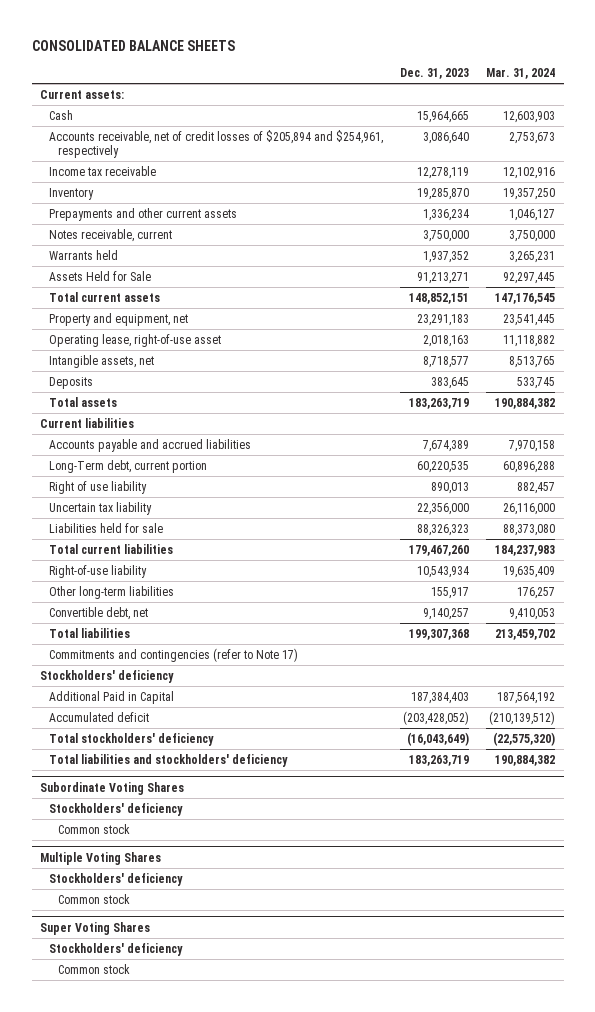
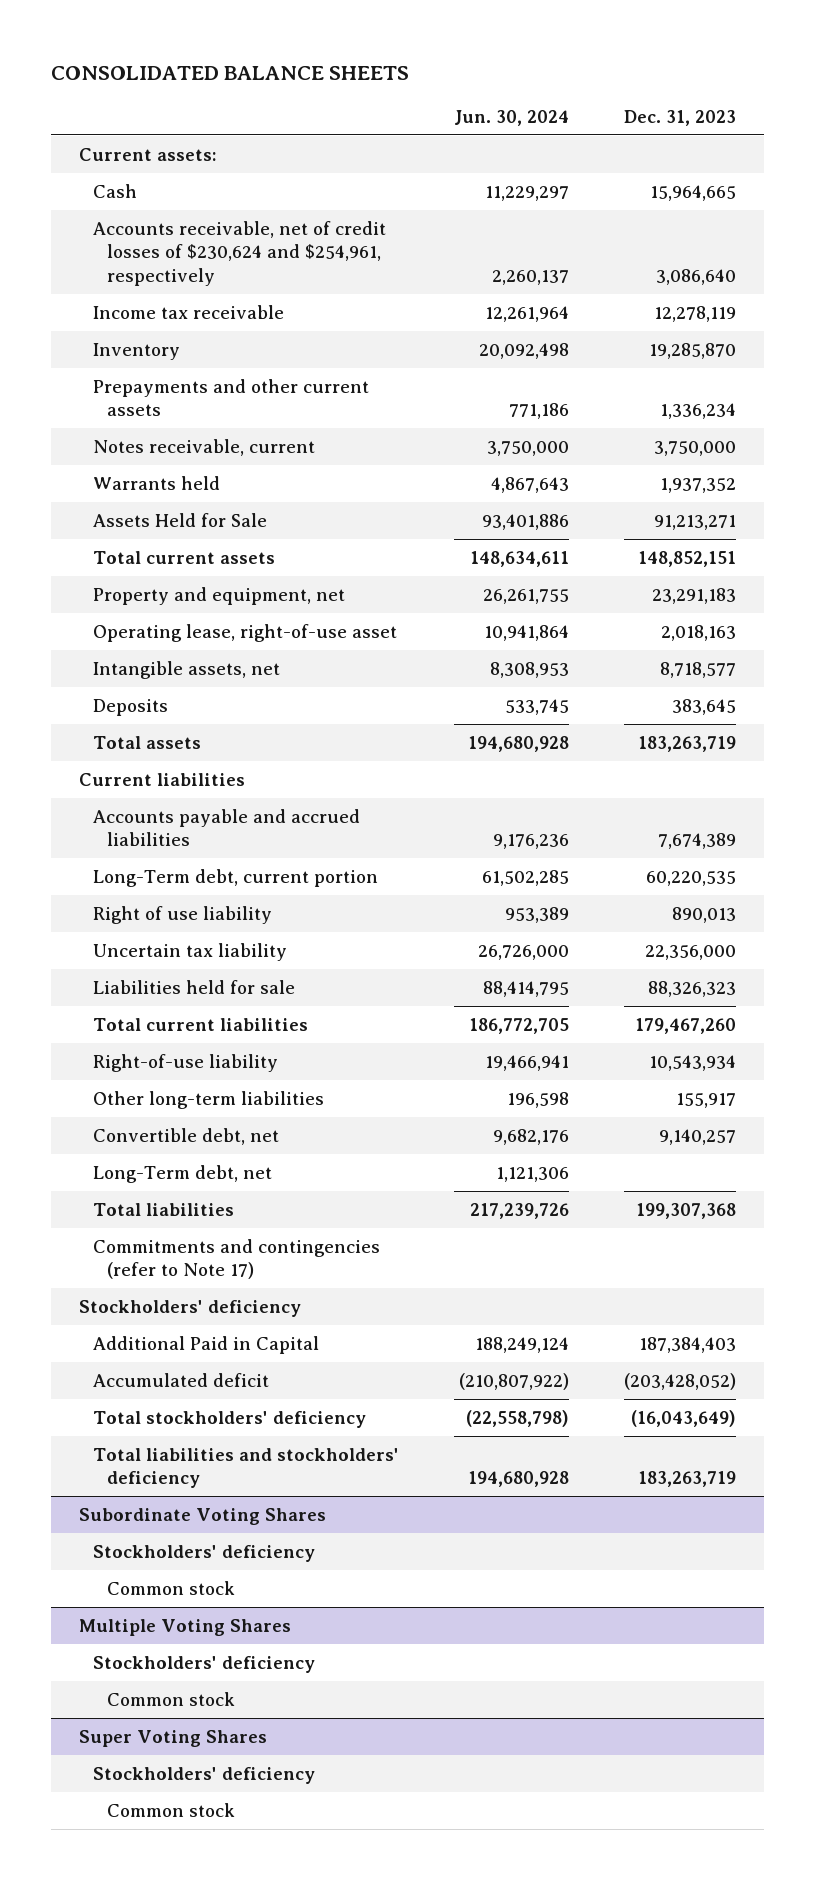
[486,68,556,80] Mar. 31, 2024 -> none
none -> [454,109,570,126] Jun. 30, 2024
[49,129,384,158] Accounts receivable, net of credit losses of $205,894 and $254,961, respectively -> [92,220,386,287] Accounts receivable, net of credit losses of $230,624 and $254,961, respectively
none -> [92,1164,272,1183] Long-Term debt, net

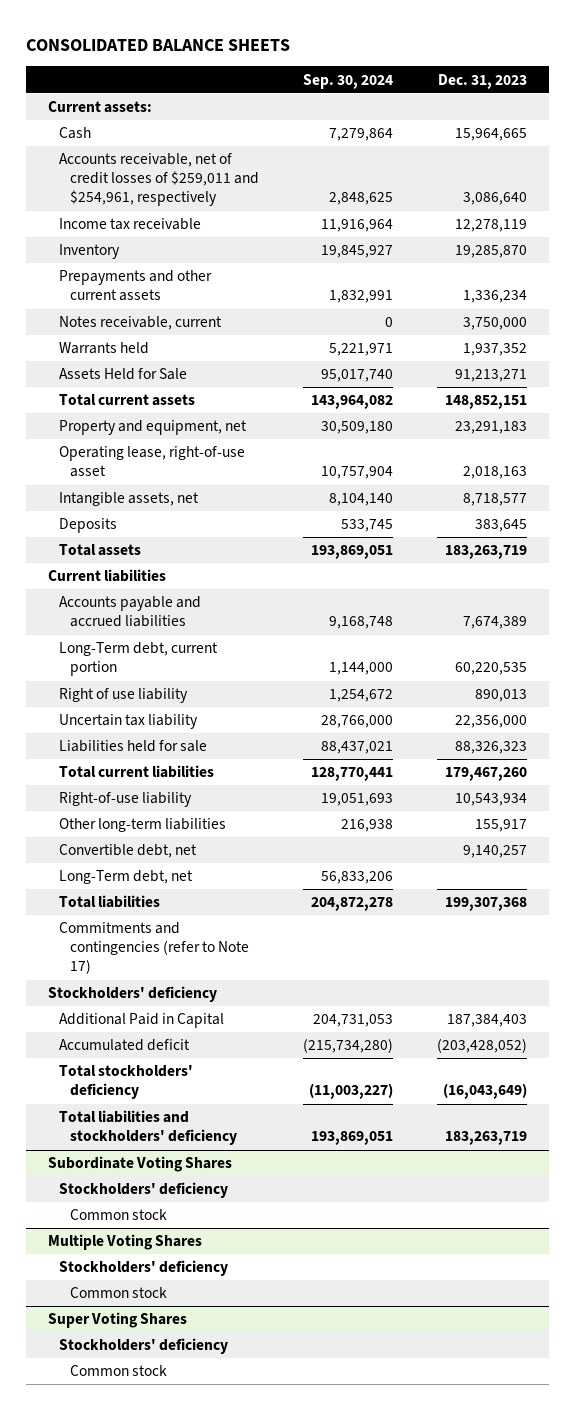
[454,109,570,126] Jun. 30, 2024 -> none
none -> [303,73,394,89] Sep. 30, 2024
[92,220,386,287] Accounts receivable, net of credit losses of $230,624 and $254,961, respectively -> [59,153,260,207] Accounts receivable, net of credit losses of $259,011 and $254,961, respectively

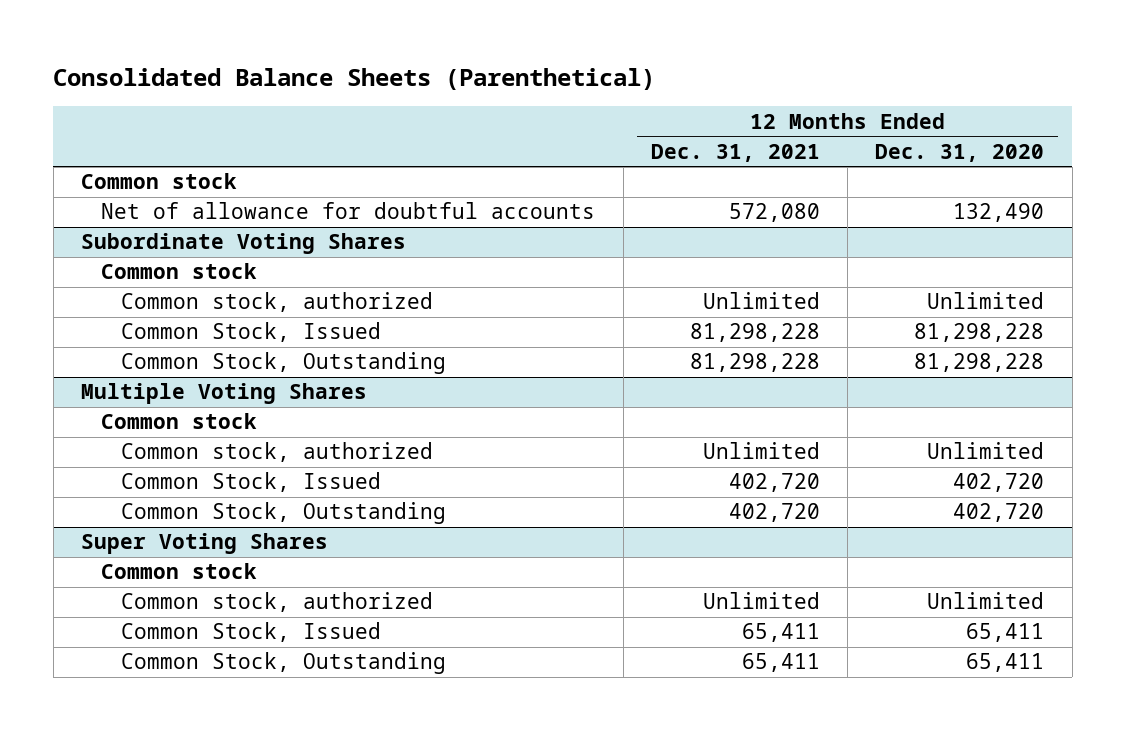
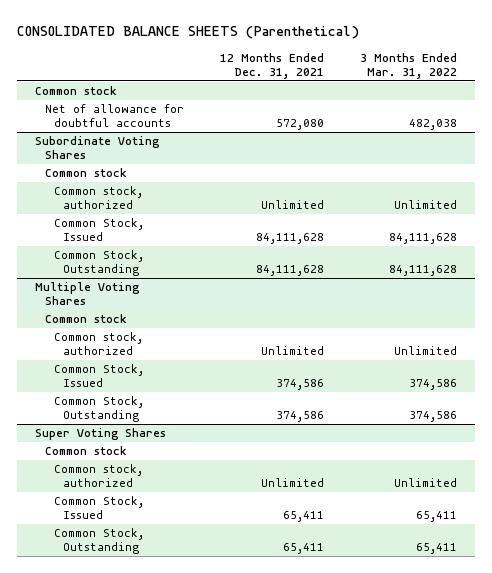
[53,67,656,90] Consolidated Balance Sheets (Parenthetical) -> [17,26,360,40] CONSOLIDATED BALANCE SHEETS (Parenthetical)
[875,143,1045,162] Dec. 31, 2020 -> none
none -> [359,52,457,80] 3 Months Ended Mar. 31, 2022
[689,323,820,343] 81,298,228 -> [255,233,324,245] 84,111,628
[689,353,820,373] 81,298,228 -> [255,265,324,277] 84,111,628
[728,473,820,493] 402,720 -> [275,379,324,391] 374,586
[728,503,820,523] 402,720 -> [275,411,324,423] 374,586

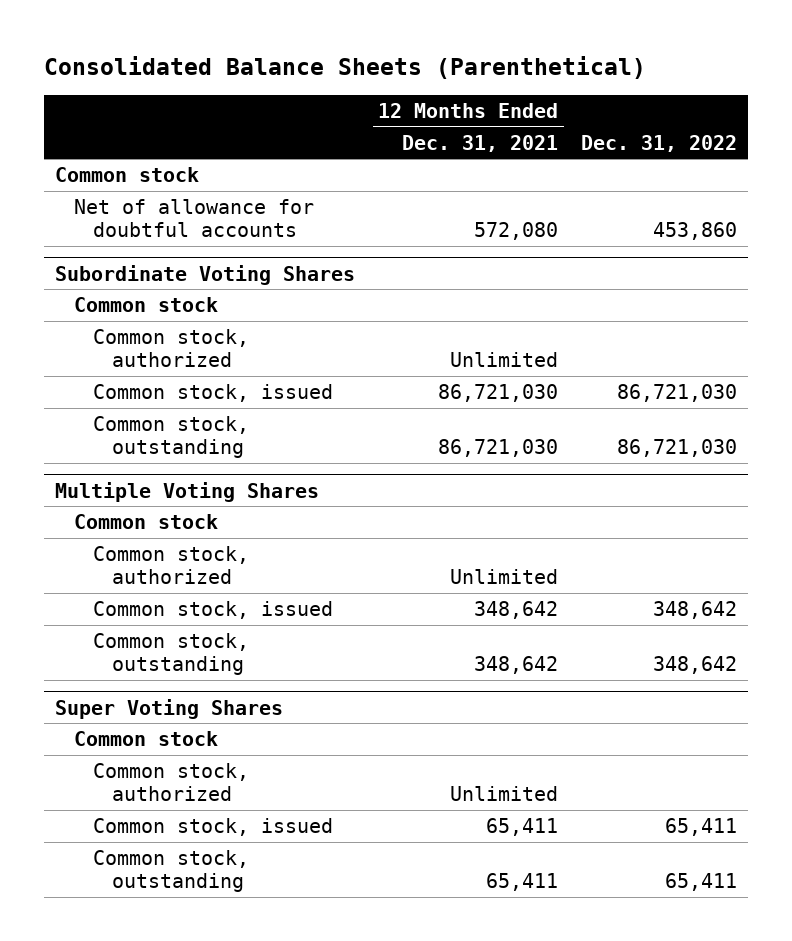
[17,26,360,40] CONSOLIDATED BALANCE SHEETS (Parenthetical) -> [44,56,647,80] Consolidated Balance Sheets (Parenthetical)
[359,52,457,80] 3 Months Ended Mar. 31, 2022 -> none
none -> [580,134,737,152] Dec. 31, 2022
[53,218,144,242] Common Stock, Issued -> [93,384,334,403] Common stock, issued
[255,233,324,245] 84,111,628 -> [438,384,559,403] 86,721,030
[53,250,144,277] Common Stock, Outstanding -> [93,416,250,459] Common stock, outstanding
[255,265,324,277] 84,111,628 -> [438,439,559,458] 86,721,030
[53,364,144,388] Common Stock, Issued -> [93,601,334,620] Common stock, issued
[275,379,324,391] 374,586 -> [474,601,559,620] 348,642
[53,396,144,423] Common Stock, Outstanding -> [93,633,250,676] Common stock, outstanding
[275,411,324,423] 374,586 -> [474,656,559,675] 348,642
[53,496,144,520] Common Stock, Issued -> [93,818,334,837] Common stock, issued
[53,528,144,555] Common Stock, Outstanding -> [93,850,250,893] Common stock, outstanding

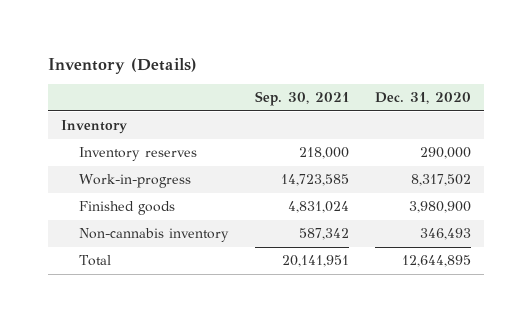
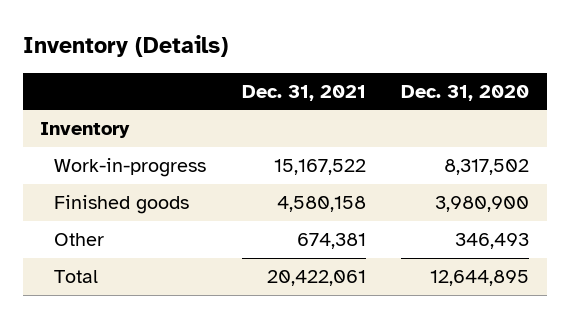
[255,91,350,107] Sep. 30, 2021 -> none
none -> [241,84,366,101] Dec. 31, 2021
[79,147,198,162] Inventory reserves -> none
[79,228,230,243] Non-cannabis inventory -> [54,232,105,246] Other

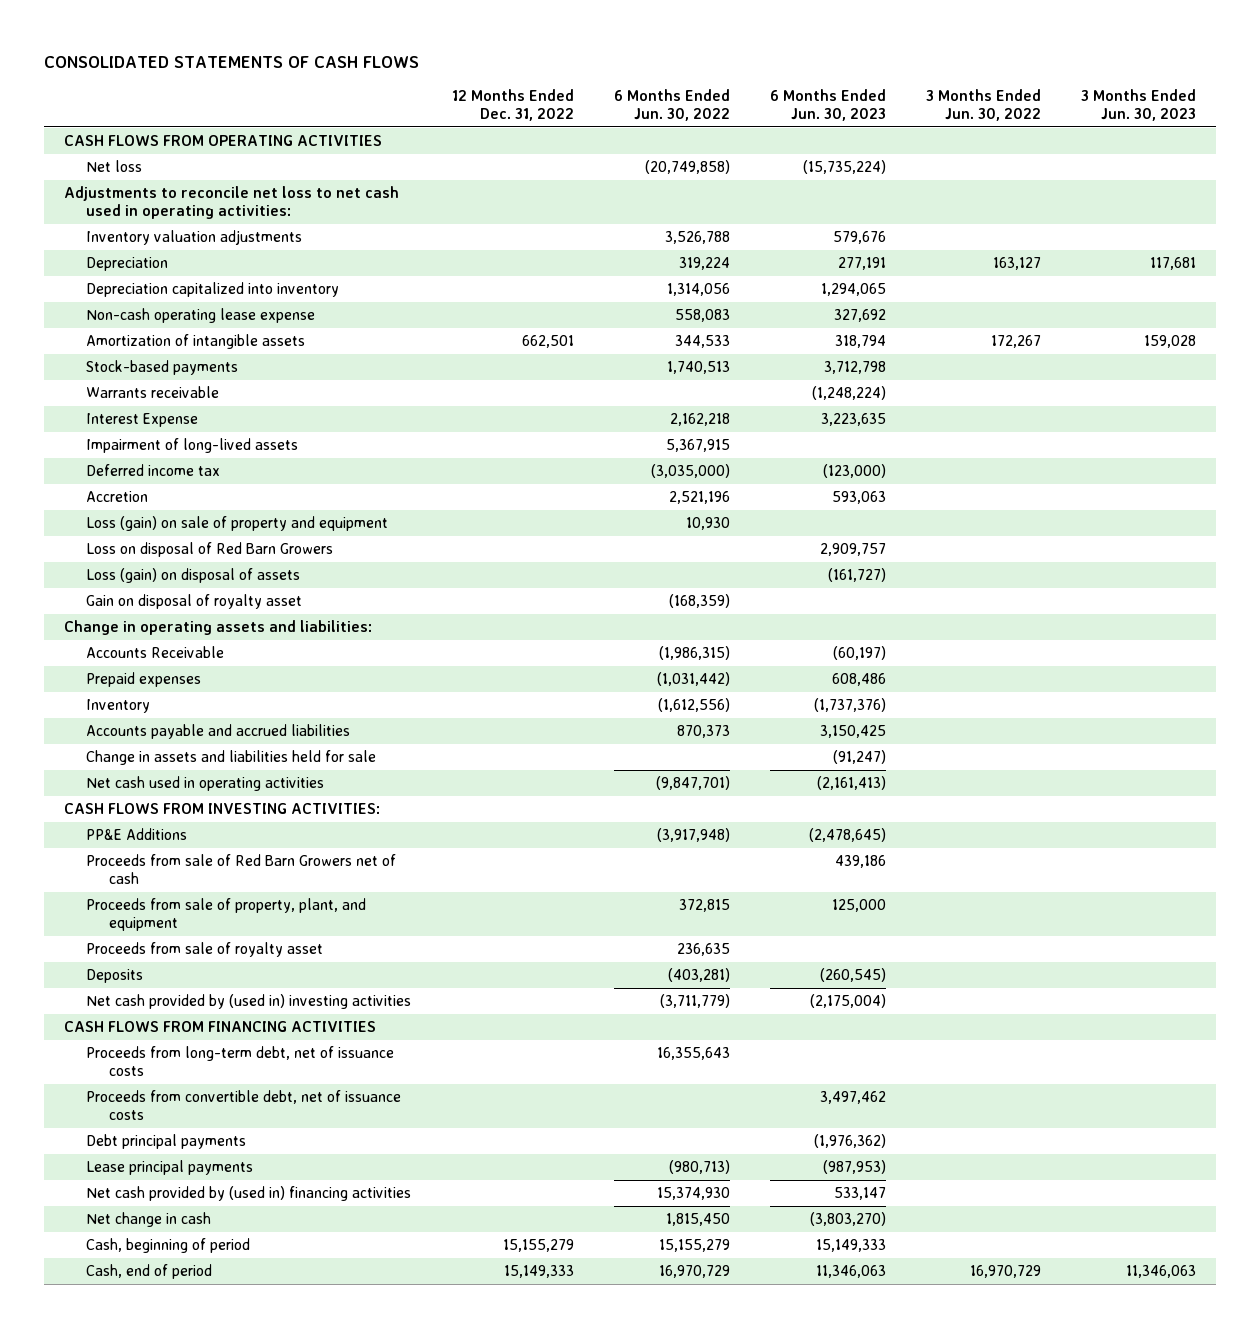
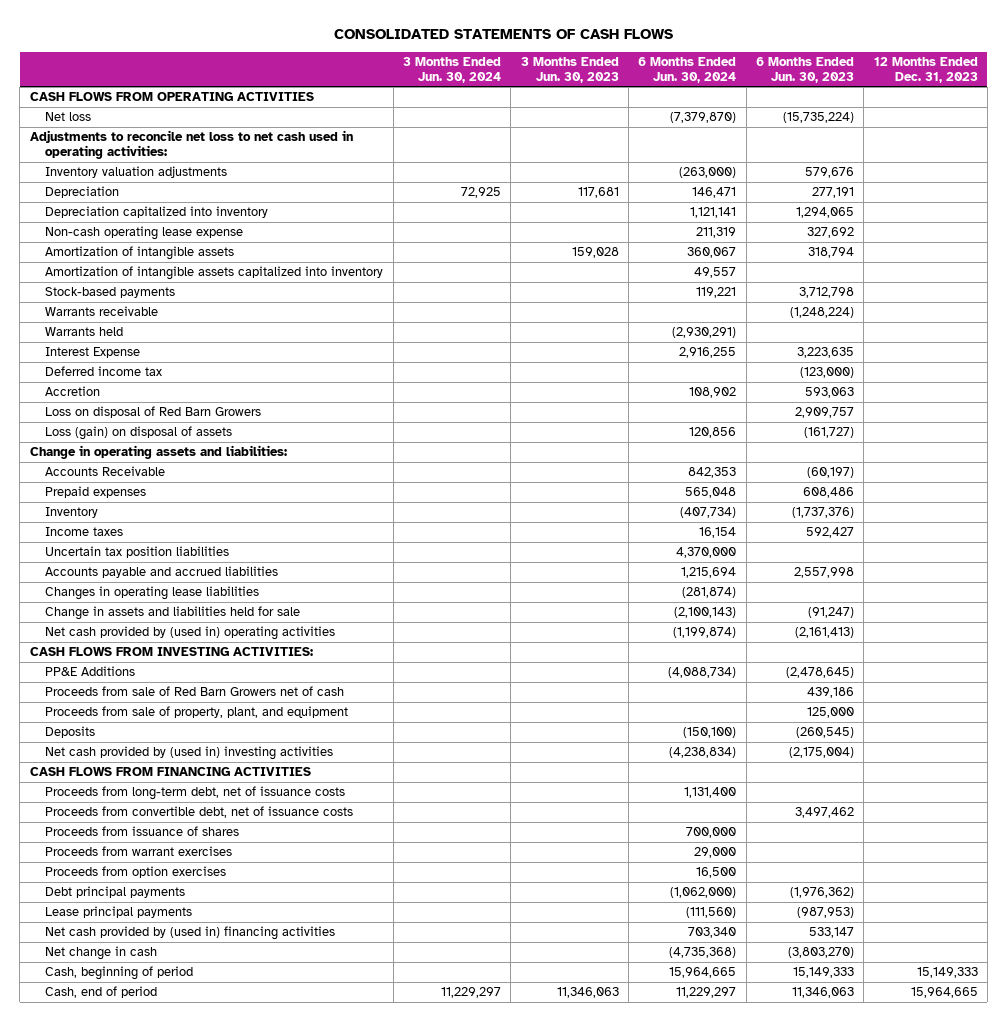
[451,89,574,121] 12 Months Ended Dec. 31, 2022 -> none
[613,89,730,121] 6 Months Ended Jun. 30, 2022 -> none
[925,89,1041,121] 3 Months Ended Jun. 30, 2022 -> none
none -> [403,56,502,83] 3 Months Ended Jun. 30, 2024
none -> [638,56,737,83] 6 Months Ended Jun. 30, 2024
none -> [873,56,978,83] 12 Months Ended Dec. 31, 2023
none -> [45,266,384,281] Amortization of intangible assets capitalized into inventory
none -> [45,327,124,337] Warrants held
[86,438,299,454] Impairment of long-lived assets -> none
[86,516,389,532] Loss (gain) on sale of property and equipment -> none
[86,594,303,610] Gain on disposal of royalty asset -> none
none -> [45,527,124,537] Income taxes
none -> [45,546,230,559] Uncertain tax position liabilities
[819,725,886,739] 3,150,425 -> [793,567,854,579] 2,557,998
none -> [45,586,260,601] Changes in operating lease liabilities
[86,776,325,792] Net cash used in operating activities -> [45,626,336,641] Net cash provided by (used in) operating activities
[86,942,324,958] Proceeds from sale of royalty asset -> none
none -> [45,826,240,837] Proceeds from issuance of shares
none -> [45,846,233,857] Proceeds from warrant exercises
none -> [45,866,227,879] Proceeds from option exercises

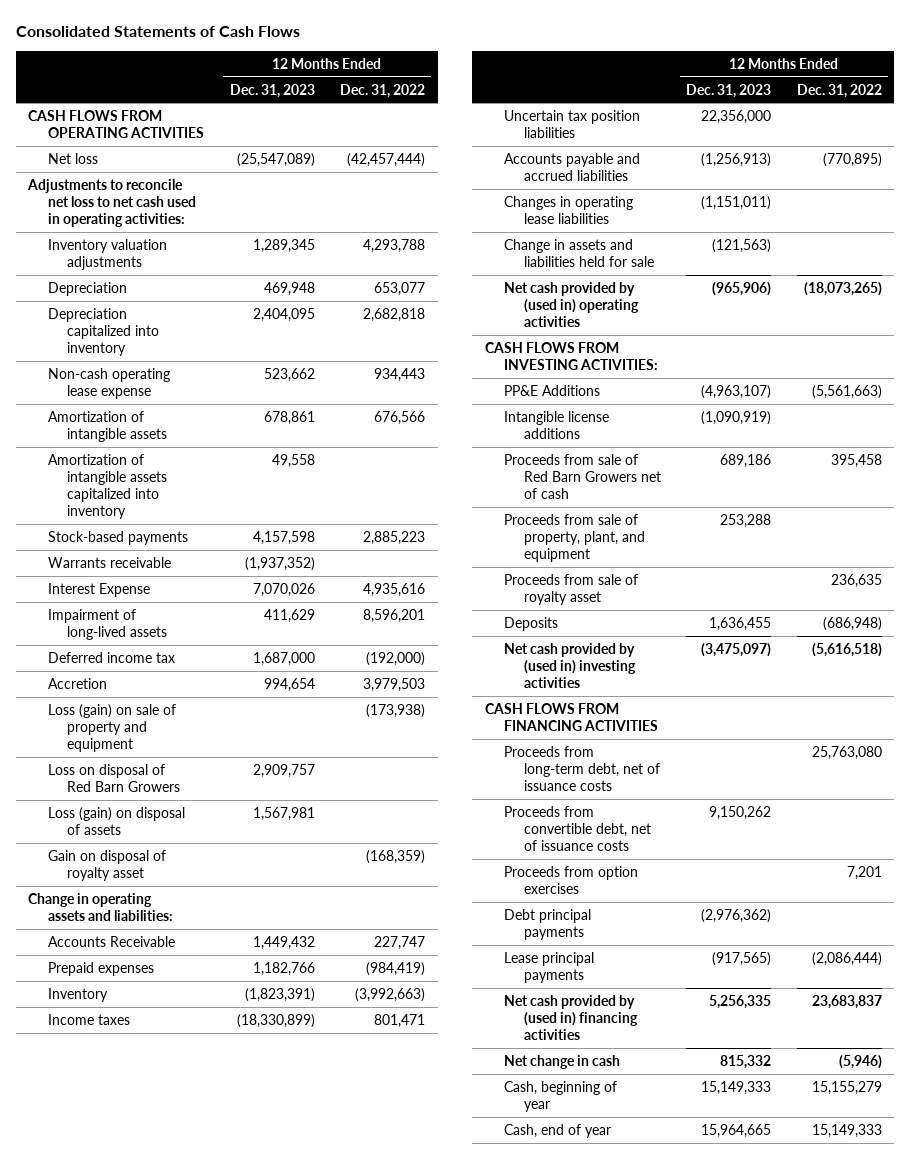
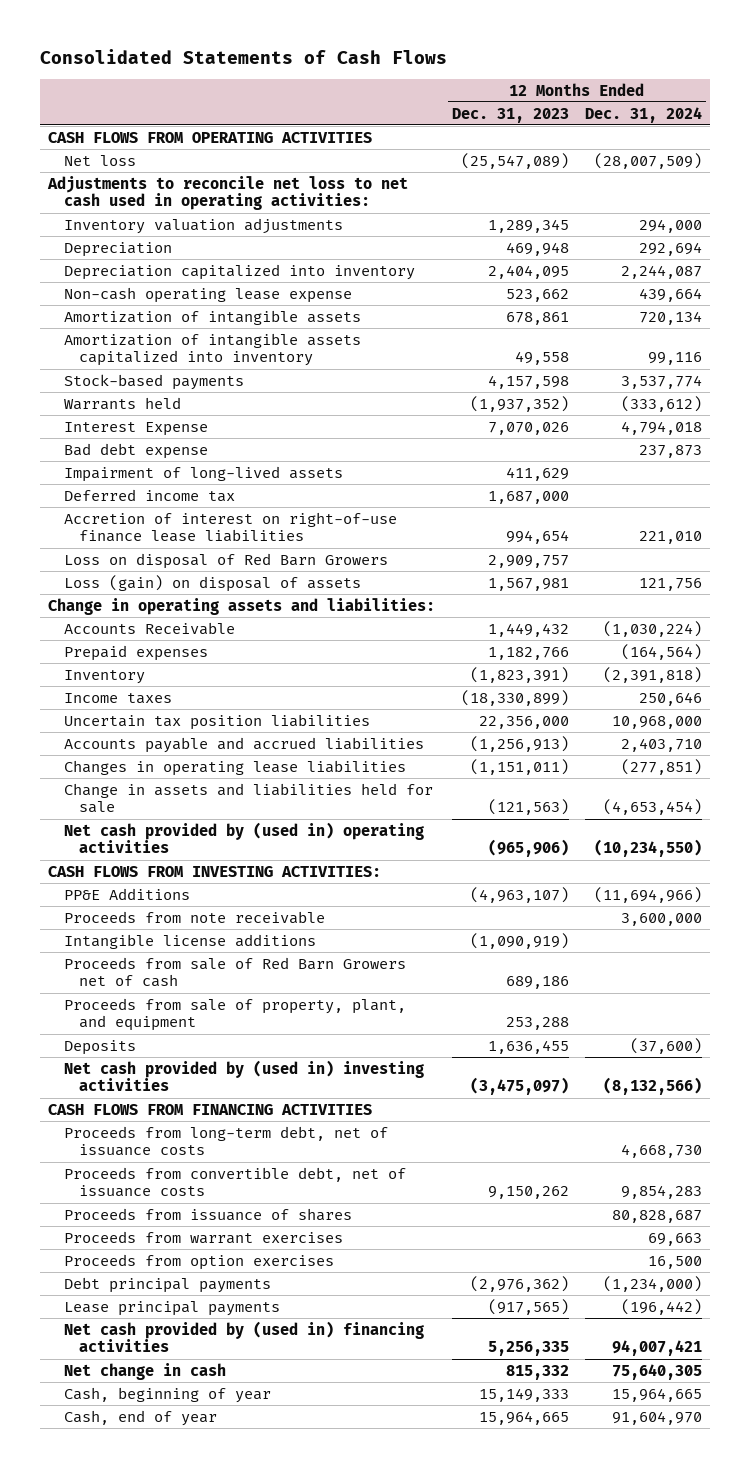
[340,83,426,98] Dec. 31, 2022 -> none
none -> [585,106,703,123] Dec. 31, 2024
[47,556,171,568] Warrants receivable -> [63,396,181,410] Warrants held
none -> [63,442,208,459] Bad debt expense
[47,703,176,752] Loss (gain) on sale of property and equipment -> none
[47,677,107,689] Accretion -> [63,511,397,543] Accretion of interest on right-of-use finance lease liabilities
[47,849,166,881] Gain on disposal of royalty asset -> none
none -> [63,910,325,924] Proceeds from note receivable
[504,573,639,605] Proceeds from sale of royalty asset -> none
none -> [63,1207,352,1221] Proceeds from issuance of shares
none -> [63,1230,343,1244] Proceeds from warrant exercises

